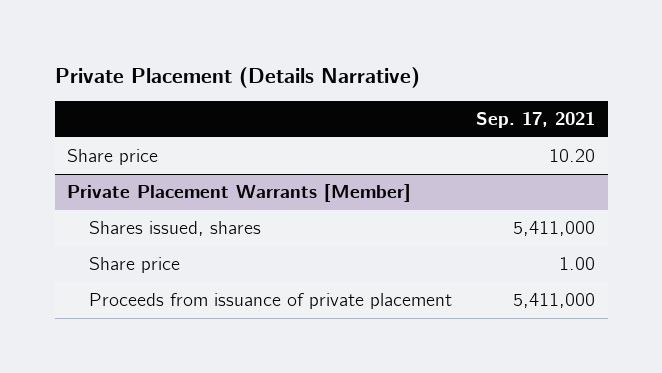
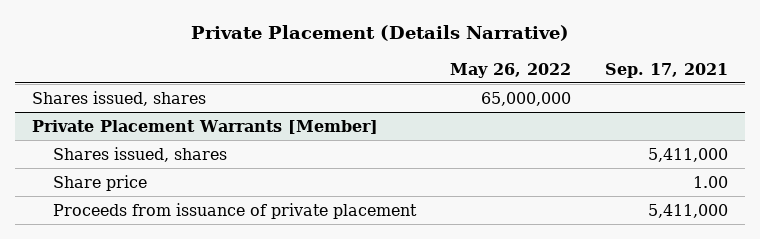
none -> [449,62,571,78] May 26, 2022
[66,149,158,166] Share price -> none
none -> [32,90,207,106] Shares issued, shares

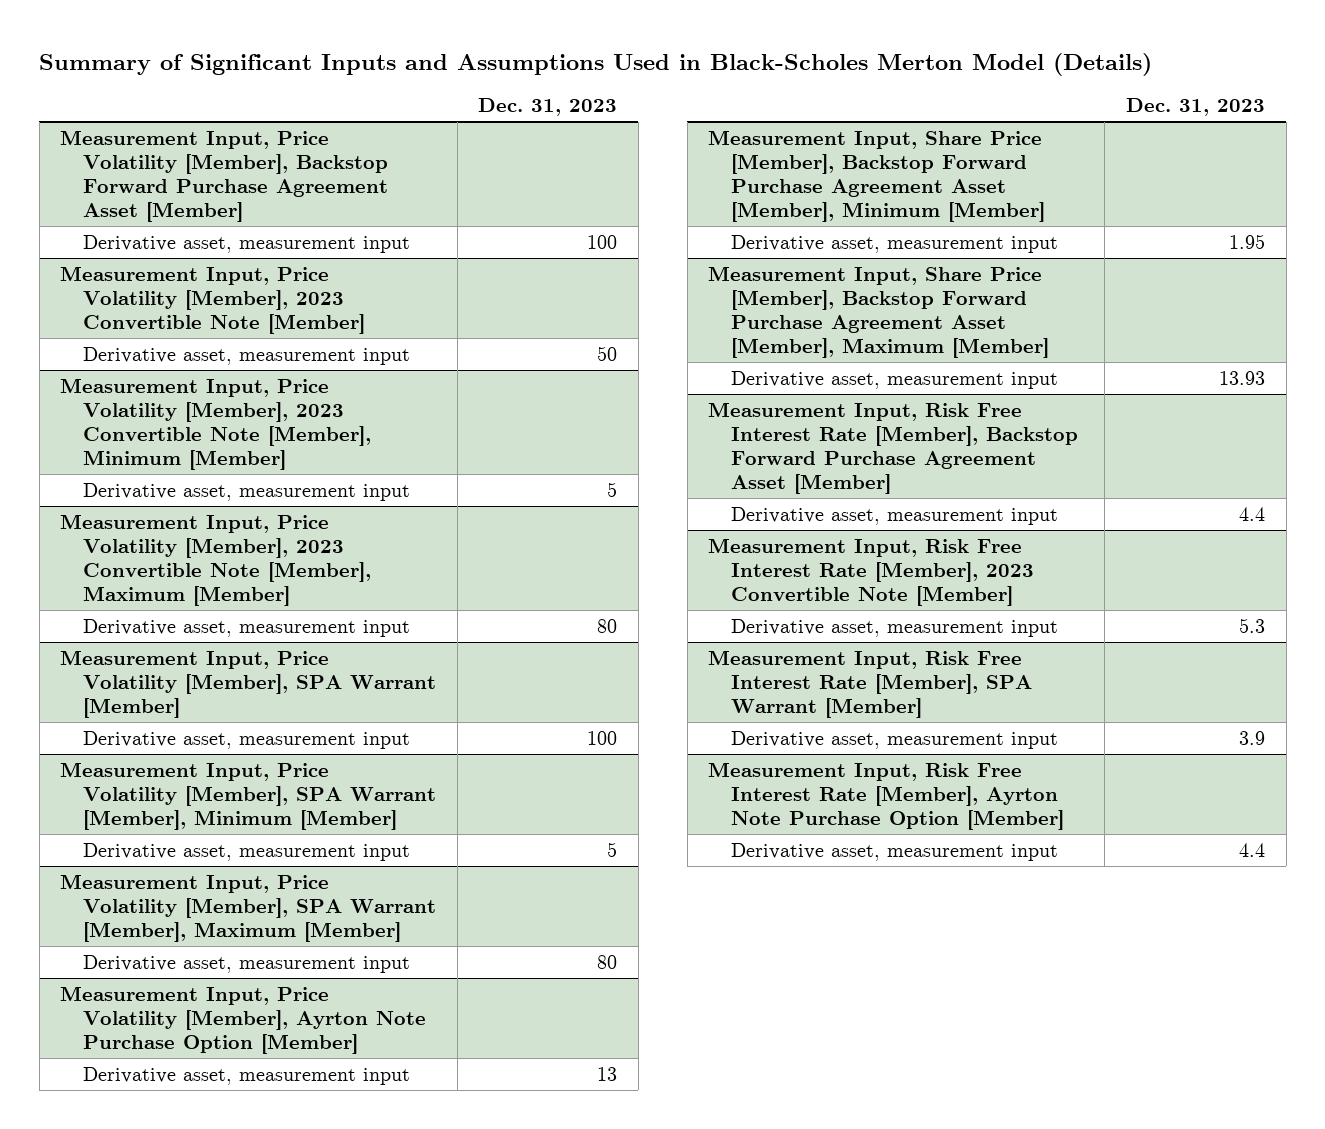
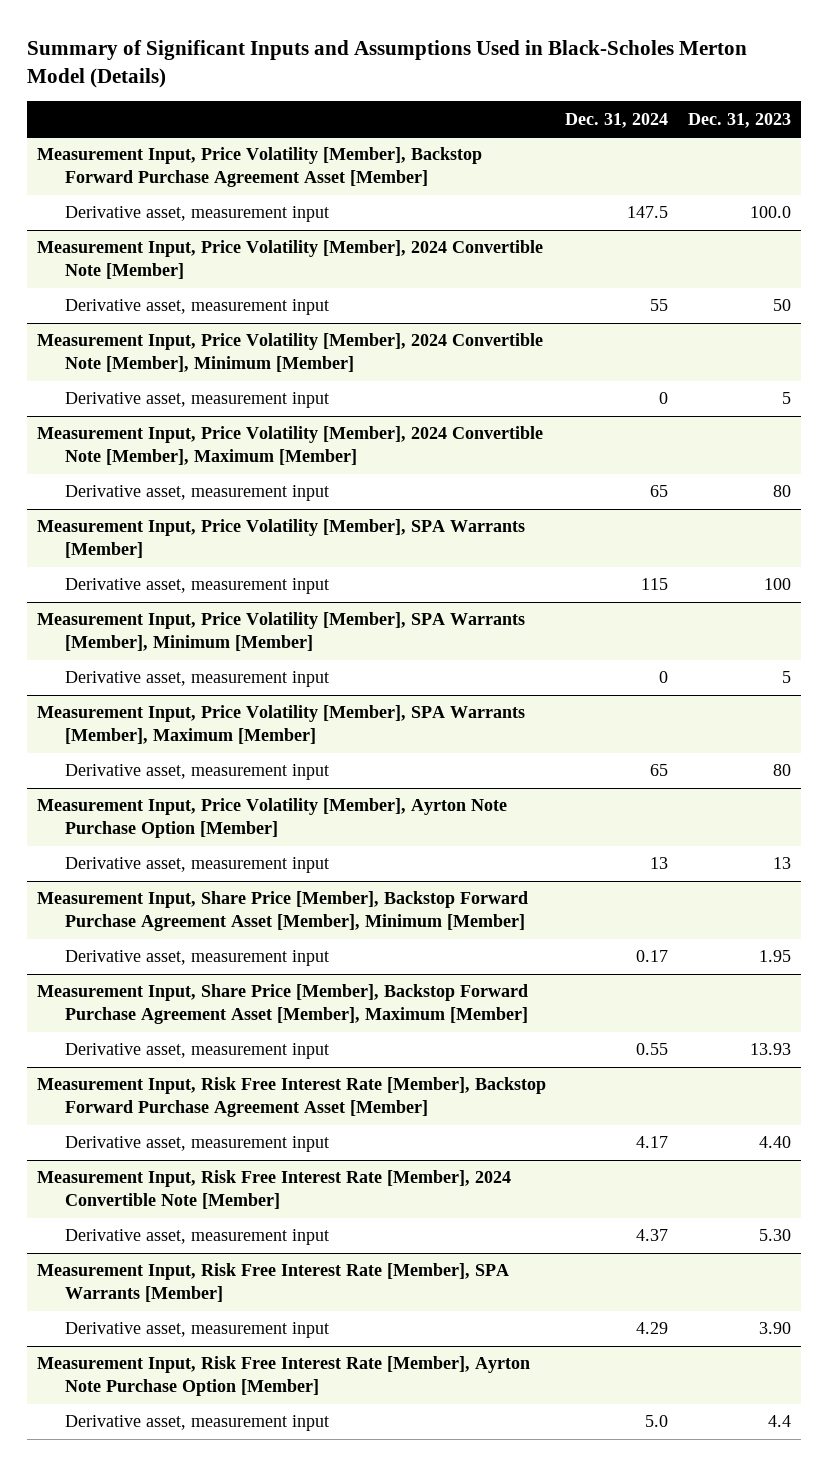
none -> [565,112,669,128] Dec. 31, 2024
[587,234,618,249] 100 -> [750,206,792,219] 100.0
[60,265,366,334] Measurement Input, Price Volatility [Member], 2023 Convertible Note [Member] -> [36,240,543,280] Measurement Input, Price Volatility [Member], 2024 Convertible Note [Member]
[60,377,372,471] Measurement Input, Price Volatility [Member], 2023 Convertible Note [Member], Minimum [Member] -> [36,333,543,373] Measurement Input, Price Volatility [Member], 2024 Convertible Note [Member], Minimum [Member]
[60,513,372,607] Measurement Input, Price Volatility [Member], 2023 Convertible Note [Member], Maximum [Member] -> [36,426,543,466] Measurement Input, Price Volatility [Member], 2024 Convertible Note [Member], Maximum [Member]
[60,649,437,718] Measurement Input, Price Volatility [Member], SPA Warrant [Member] -> [36,519,525,559] Measurement Input, Price Volatility [Member], SPA Warrants [Member]
[60,761,437,830] Measurement Input, Price Volatility [Member], SPA Warrant [Member], Minimum [Member] -> [36,612,525,652] Measurement Input, Price Volatility [Member], SPA Warrants [Member], Minimum [Member]
[60,873,437,942] Measurement Input, Price Volatility [Member], SPA Warrant [Member], Maximum [Member] -> [36,705,525,745] Measurement Input, Price Volatility [Member], SPA Warrants [Member], Maximum [Member]
[1238,506,1265,521] 4.4 -> [759,1136,792,1149] 4.40
[708,537,1034,606] Measurement Input, Risk Free Interest Rate [Member], 2023 Convertible Note [Member] -> [36,1170,511,1210] Measurement Input, Risk Free Interest Rate [Member], 2024 Convertible Note [Member]
[1238,617,1265,633] 5.3 -> [759,1229,792,1242] 5.30
[708,649,1032,718] Measurement Input, Risk Free Interest Rate [Member], SPA Warrant [Member] -> [36,1263,509,1303] Measurement Input, Risk Free Interest Rate [Member], SPA Warrants [Member]
[1238,730,1265,745] 3.9 -> [759,1322,792,1335] 3.90

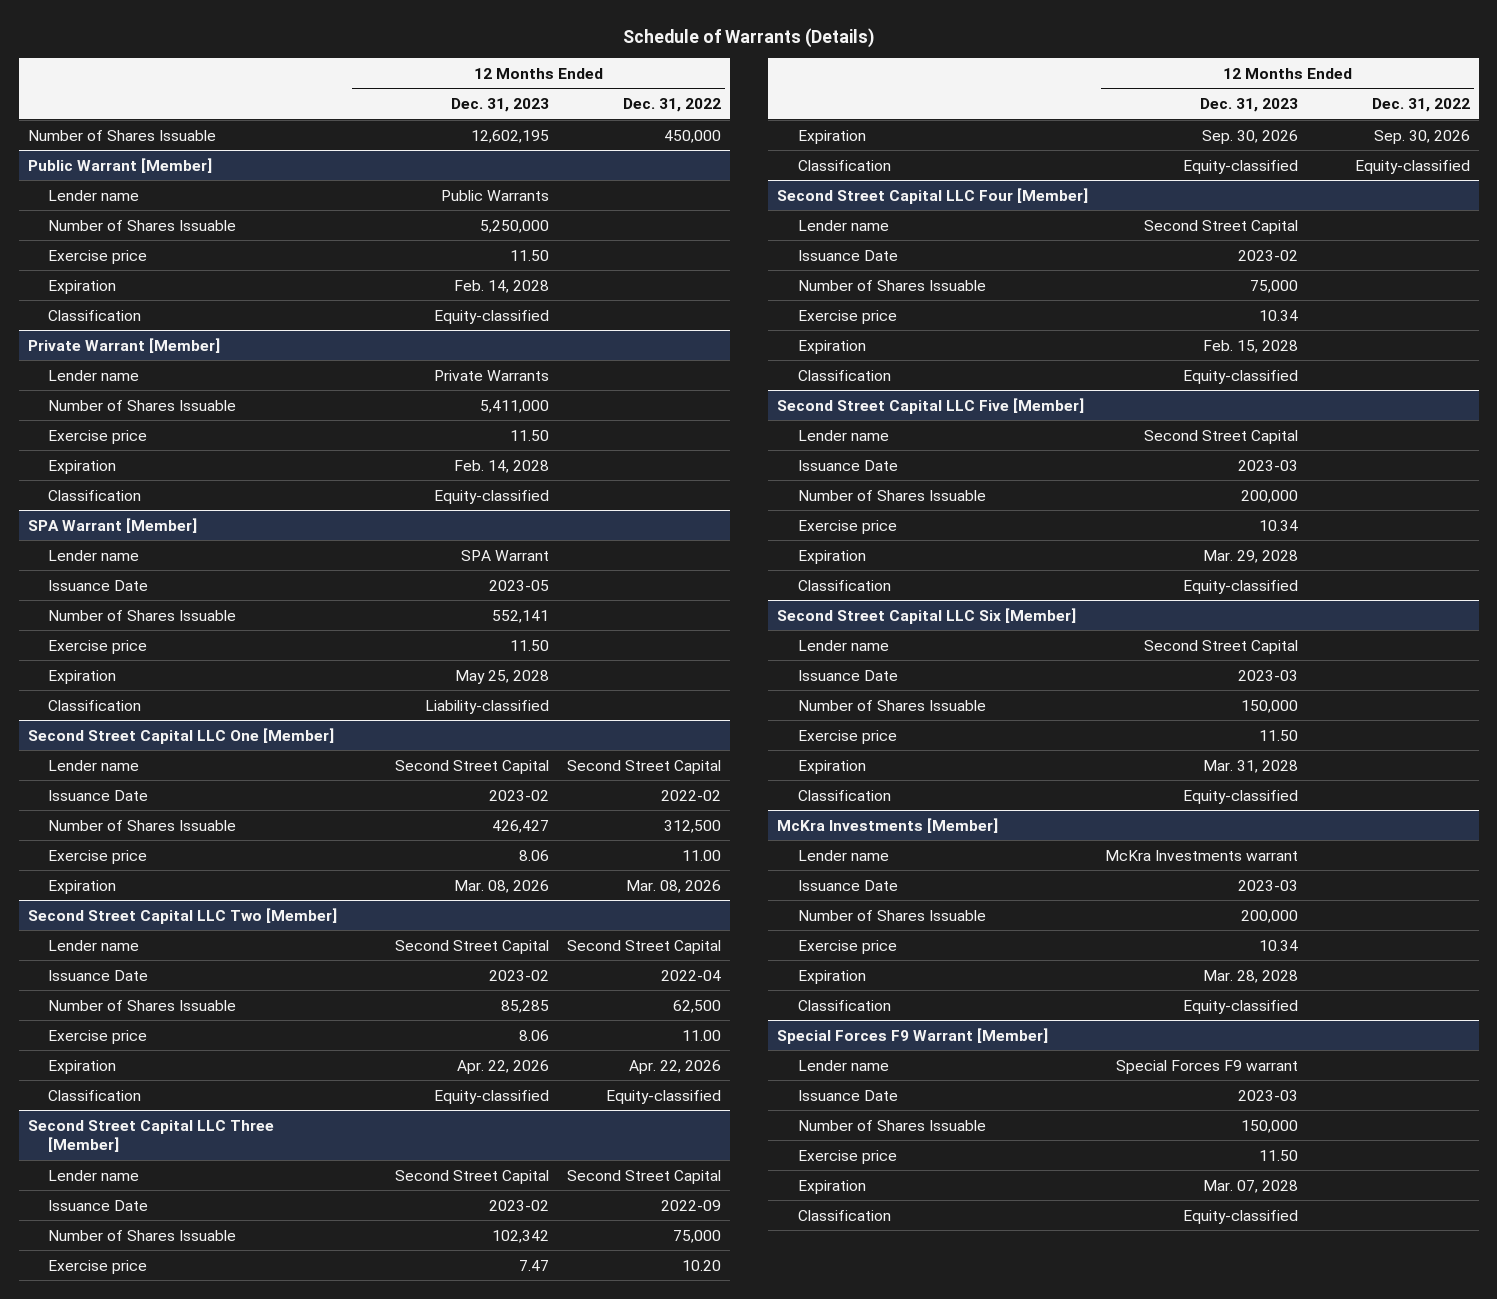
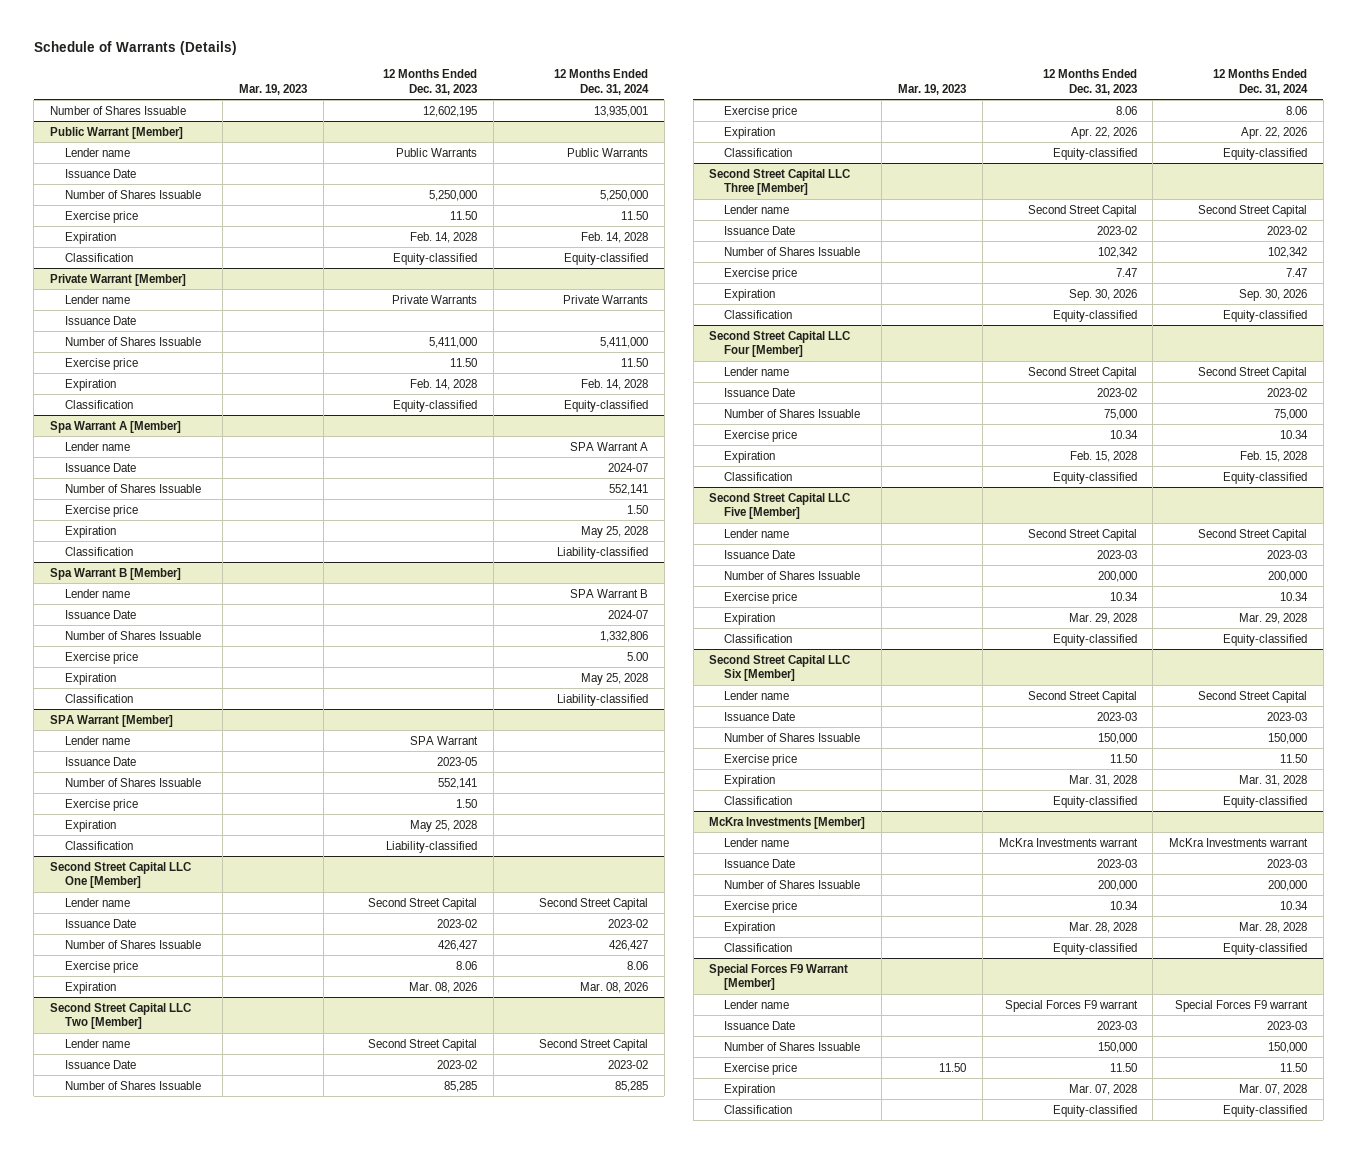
[622,98,721,113] Dec. 31, 2022 -> none
none -> [238,83,307,95] Mar. 19, 2023
none -> [553,69,649,95] 12 Months Ended Dec. 31, 2024
none -> [64,168,136,178] Issuance Date
none -> [64,315,136,325] Issuance Date
none -> [50,420,182,433] Spa Warrant A [Member]
none -> [64,441,130,451] Lender name
none -> [64,462,136,472] Issuance Date
none -> [64,483,201,493] Number of Shares Issuable
none -> [64,504,138,517] Exercise price
none -> [64,525,116,538] Expiration
none -> [64,546,133,556] Classification
none -> [50,567,182,580] Spa Warrant B [Member]
none -> [64,588,130,598] Lender name
none -> [64,609,136,619] Issuance Date
none -> [64,630,201,640] Number of Shares Issuable
none -> [64,651,138,664] Exercise price
none -> [64,672,116,685] Expiration
none -> [64,693,133,703] Classification
[510,639,550,651] 11.50 -> [456,798,478,808] 1.50

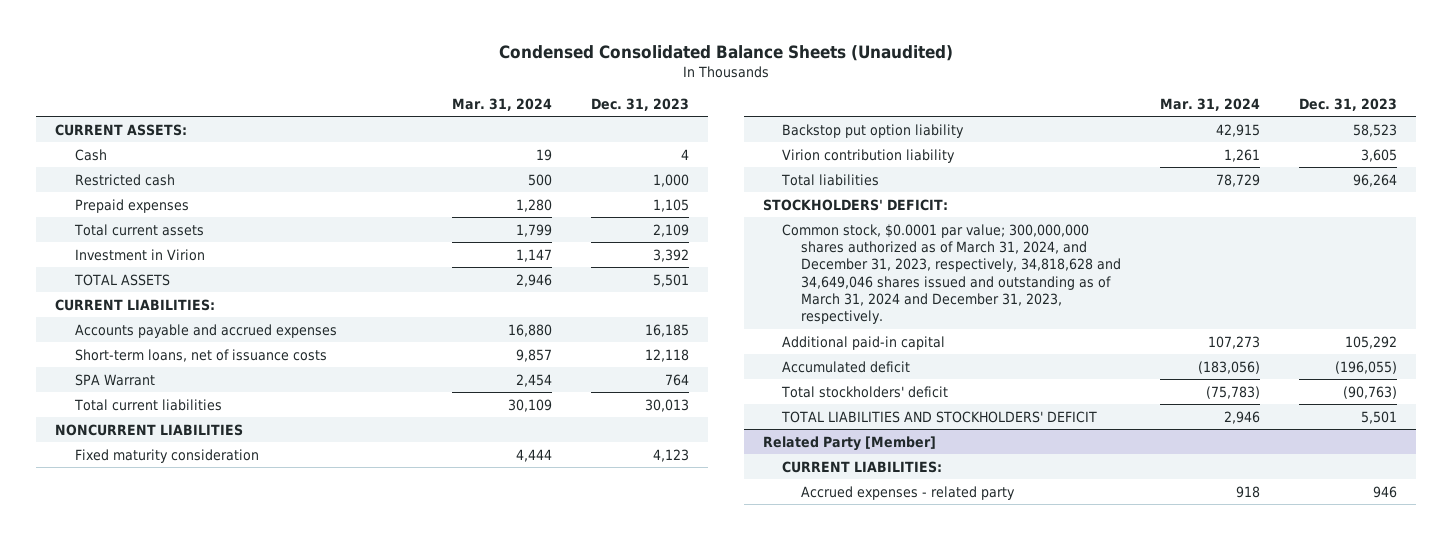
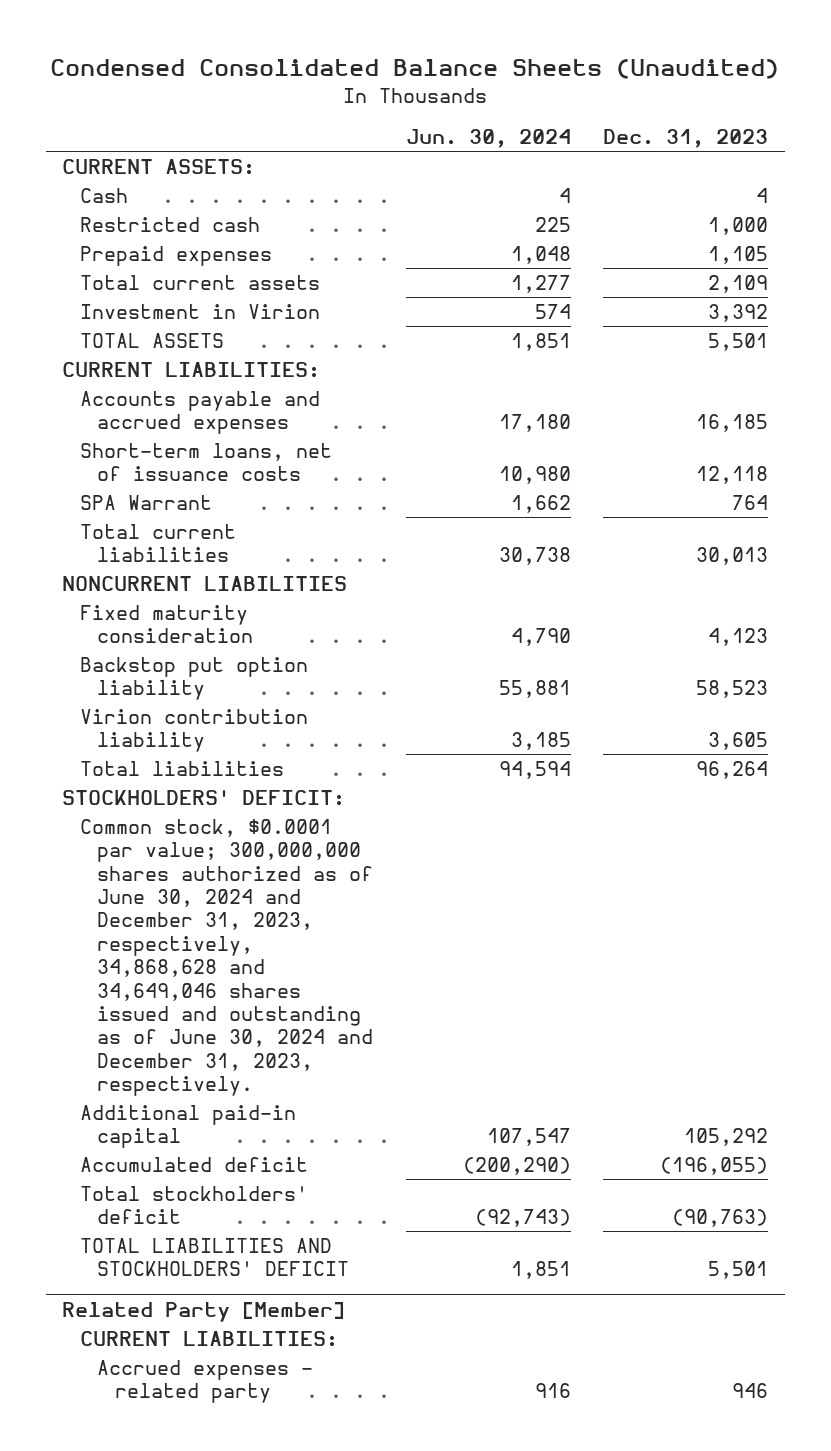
[452,97,553,111] Mar. 31, 2024 -> none
none -> [405,129,571,149] Jun. 30, 2024
[782,223,1122,325] Common stock, $0.0001 par value; 300,000,000 shares authorized as of March 31, 2024, and December 31, 2023, respectively, 34,818,628 and 34,649,046 shares issued and outstanding as of March 31, 2024 and December 31, 2023, respectively. -> [79,818,374,1097] Common stock, $0.0001 par value; 300,000,000 shares authorized as of June 30, 2024 and December 31, 2023, respectively, 34,868,628 and 34,649,046 shares issued and outstanding as of June 30, 2024 and December 31, 2023, respectively.

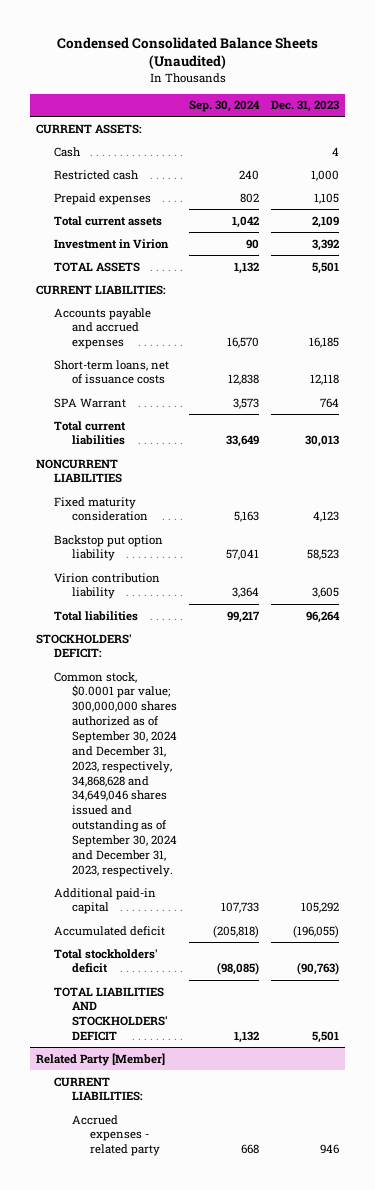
[405,129,571,149] Jun. 30, 2024 -> none
none -> [189,100,261,113] Sep. 30, 2024
[79,818,374,1097] Common stock, $0.0001 par value; 300,000,000 shares authorized as of June 30, 2024 and December 31, 2023, respectively, 34,868,628 and 34,649,046 shares issued and outstanding as of June 30, 2024 and December 31, 2023, respectively. -> [54,671,178,877] Common stock, $0.0001 par value; 300,000,000 shares authorized as of September 30, 2024 and December 31, 2023, respectively, 34,868,628 and 34,649,046 shares issued and outstanding as of September 30, 2024 and December 31, 2023, respectively.

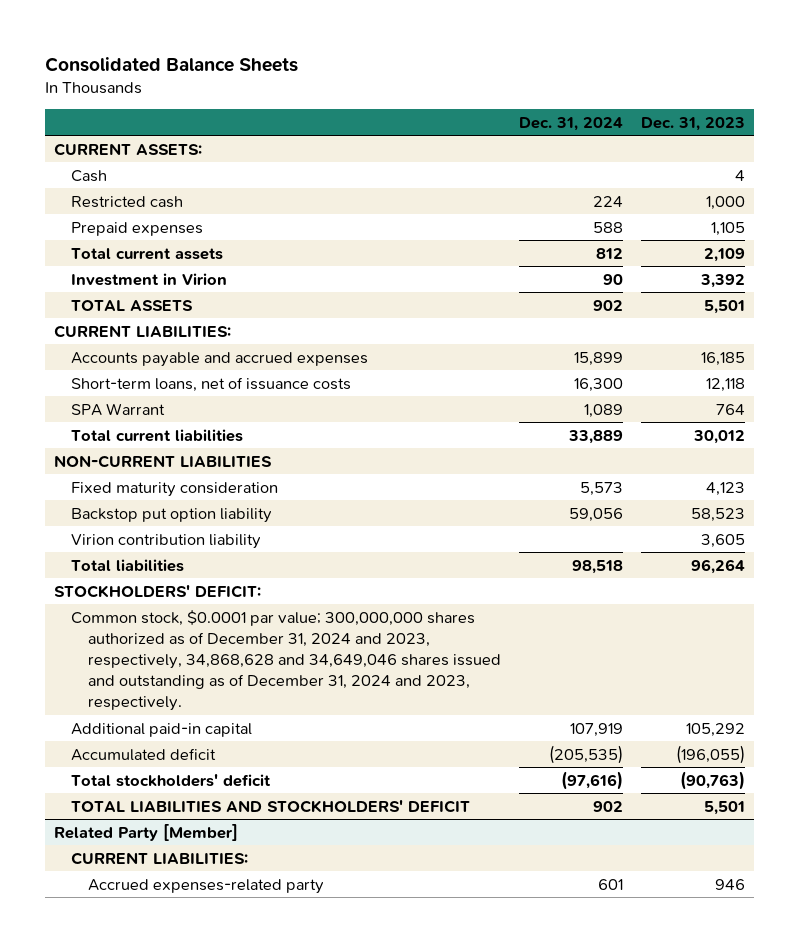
[56,37,318,70] Condensed Consolidated Balance Sheets (Unaudited) -> [45,56,299,72] Consolidated Balance Sheets
[189,100,261,113] Sep. 30, 2024 -> none
none -> [519,116,624,131] Dec. 31, 2024
[304,435,339,448] 30,013 -> [693,429,746,444] 30,012
[36,458,123,484] NONCURRENT LIABILITIES -> [54,454,273,468] NON-CURRENT LIABILITIES
[54,671,178,877] Common stock, $0.0001 par value; 300,000,000 shares authorized as of September 30, 2024 and December 31, 2023, respectively, 34,868,628 and 34,649,046 shares issued and outstanding as of September 30, 2024 and December 31, 2023, respectively. -> [71,609,501,712] Common stock, $0.0001 par value; 300,000,000 shares authorized as of December 31, 2024 and 2023, respectively, 34,868,628 and 34,649,046 shares issued and outstanding as of December 31, 2024 and 2023, respectively.
[72,1114,161,1157] Accrued expenses - related party -> [87,878,324,894] Accrued expenses-related party

